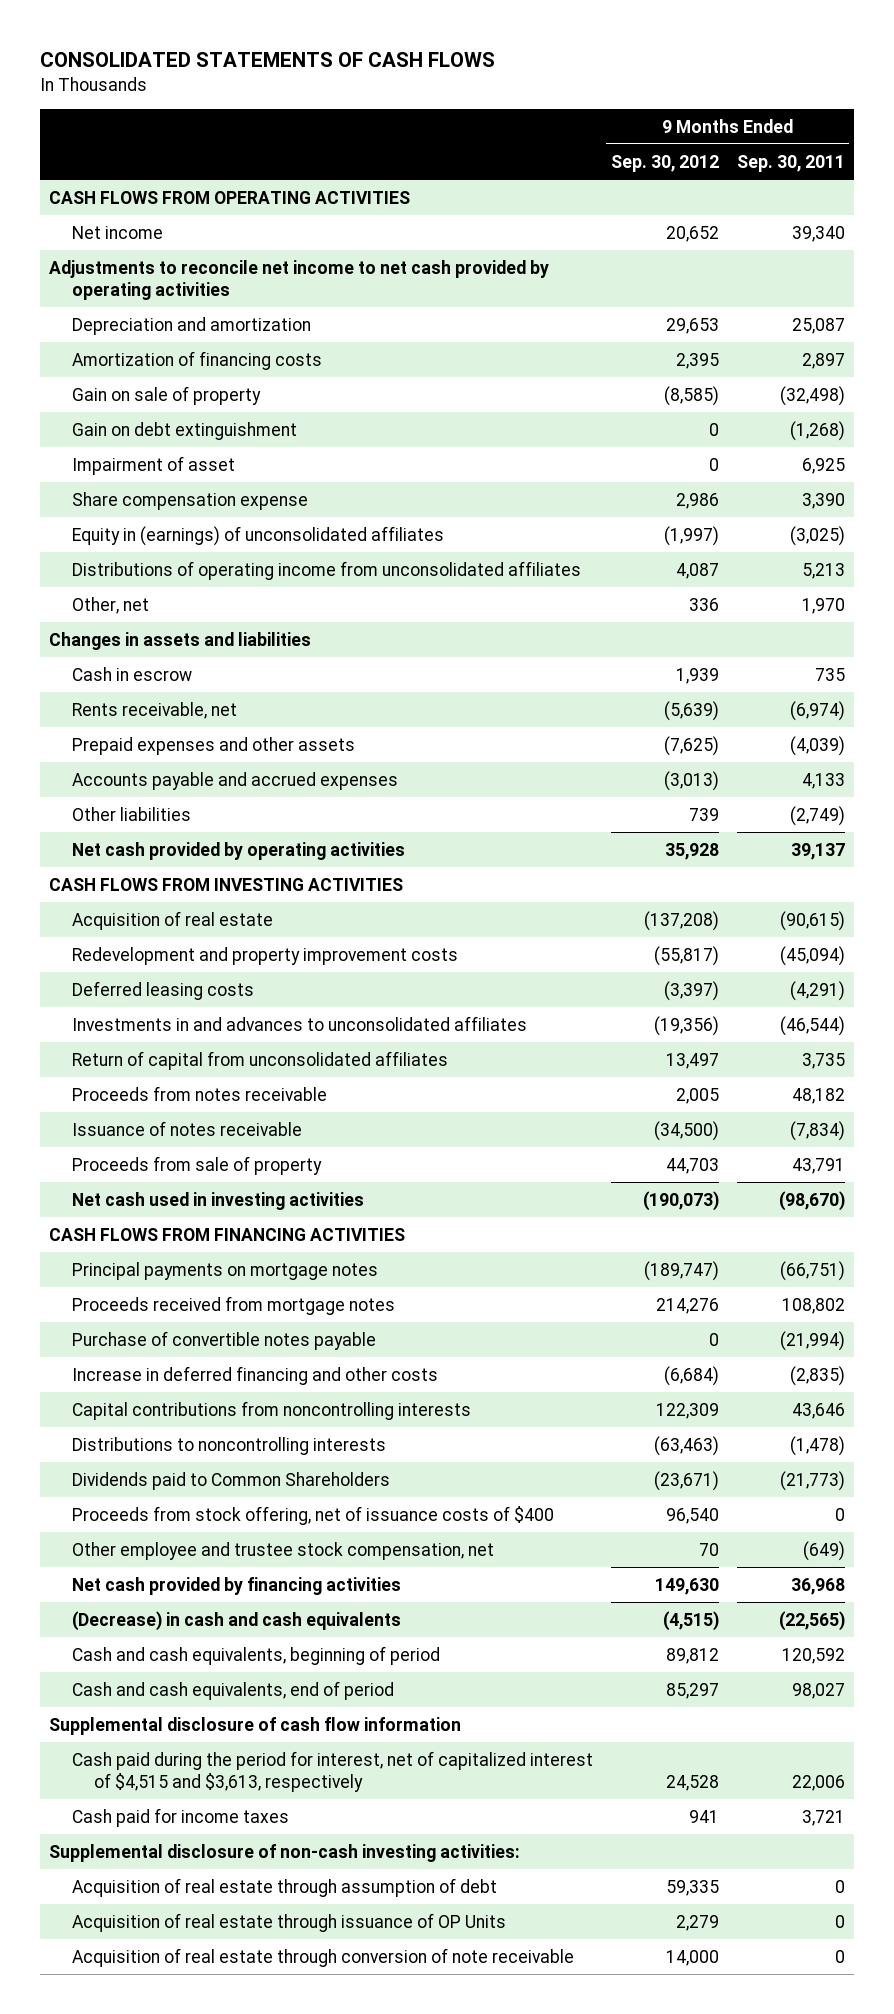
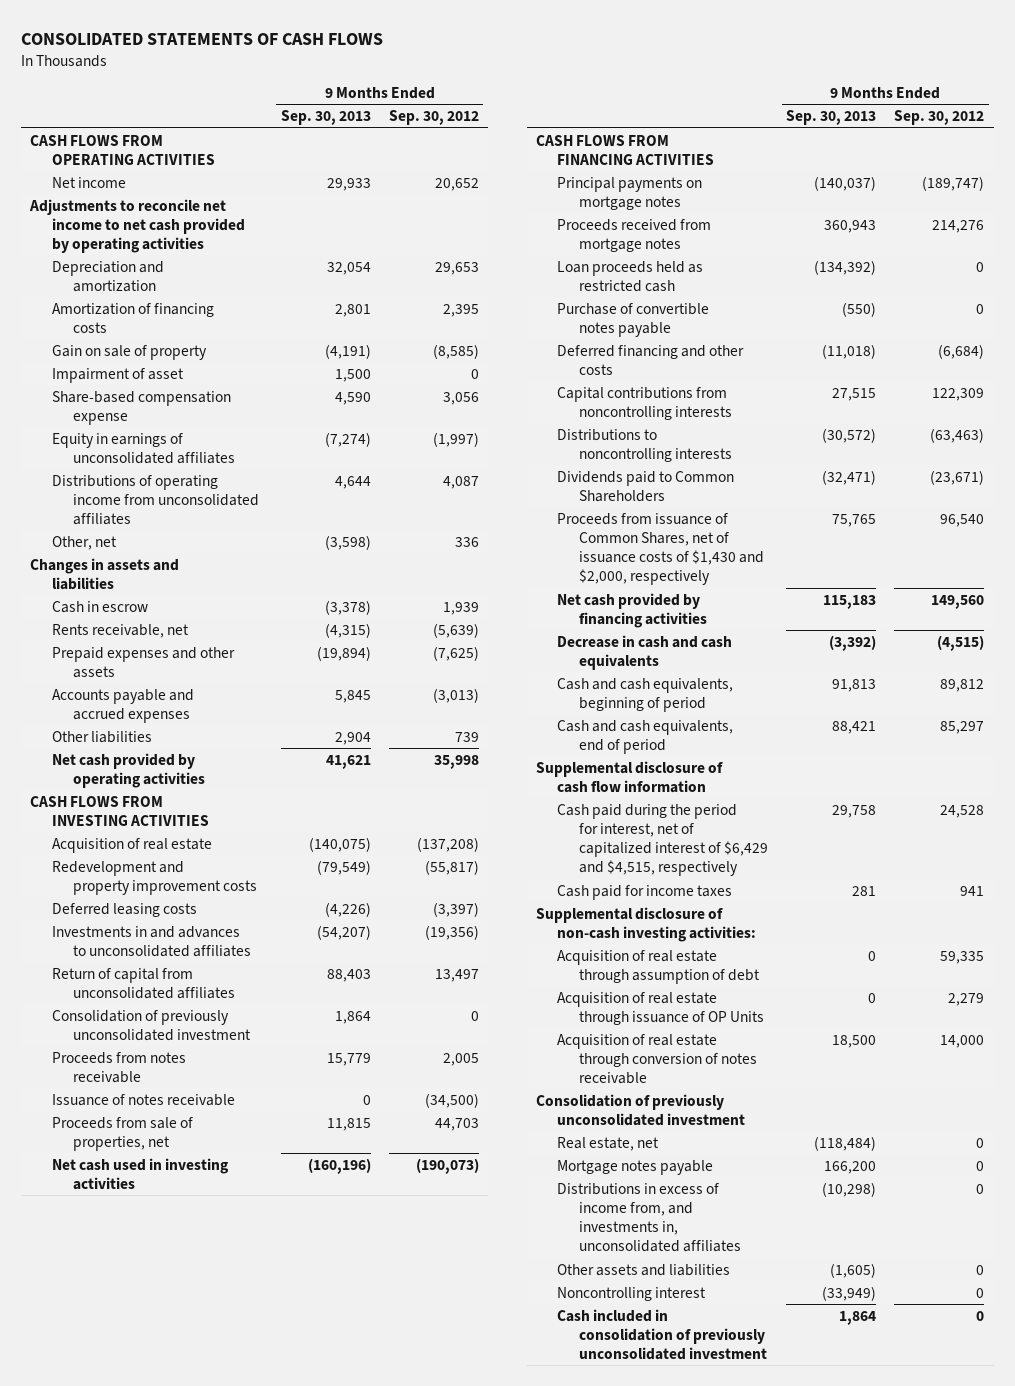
[736,154,845,172] Sep. 30, 2011 -> none
none -> [280,110,371,126] Sep. 30, 2013
[71,421,297,440] Gain on debt extinguishment -> none
[71,491,308,510] Share compensation expense -> [51,390,231,425] Share-based compensation expense
[675,492,719,509] 2,986 -> [442,391,479,405] 3,056
[71,525,444,546] Equity in (earnings) of unconsolidated affiliates -> [51,432,236,464] Equity in earnings of unconsolidated affiliates
[664,842,719,860] 35,928 -> [433,754,479,769] 35,998
none -> [51,1009,252,1041] Consolidation of previously unconsolidated investment
[71,1155,322,1175] Proceeds from sale of property -> [51,1116,193,1151] Proceeds from sale of properties, net
none -> [557,260,704,292] Loan proceeds held as restricted cash
[71,1365,438,1385] Increase in deferred financing and other costs -> [557,344,745,375] Deferred financing and other costs
[71,1541,494,1560] Other employee and trustee stock compensation, net -> none
[71,1505,554,1525] Proceeds from stock offering, net of issuance costs of $400 -> [557,512,764,586] Proceeds from issuance of Common Shares, net of issuance costs of $1,430 and $2,000, respectively
[654,1577,719,1595] 149,630 -> [931,594,985,609] 149,560
[71,1610,401,1631] (Decrease) in cash and cash equivalents -> [557,634,733,670] Decrease in cash and cash equivalents
[71,1750,593,1792] Cash paid during the period for interest, net of capitalized interest of $4,515 and $3,613, respectively -> [557,803,768,877] Cash paid during the period for interest, net of capitalized interest of $6,429 and $4,515, respectively
[71,1947,574,1967] Acquisition of real estate through conversion of note receivable -> [557,1033,757,1084] Acquisition of real estate through conversion of notes receivable
none -> [535,1093,746,1126] Consolidation of previously unconsolidated investment
none -> [557,1136,660,1151] Real estate, net
none -> [557,1159,714,1175] Mortgage notes payable
none -> [557,1182,741,1253] Distributions in excess of income from, and investments in, unconsolidated affiliates
none -> [557,1263,731,1276] Other assets and liabilities
none -> [557,1286,707,1301] Noncontrolling interest
none -> [557,1308,767,1360] Cash included in consolidation of previously unconsolidated investment

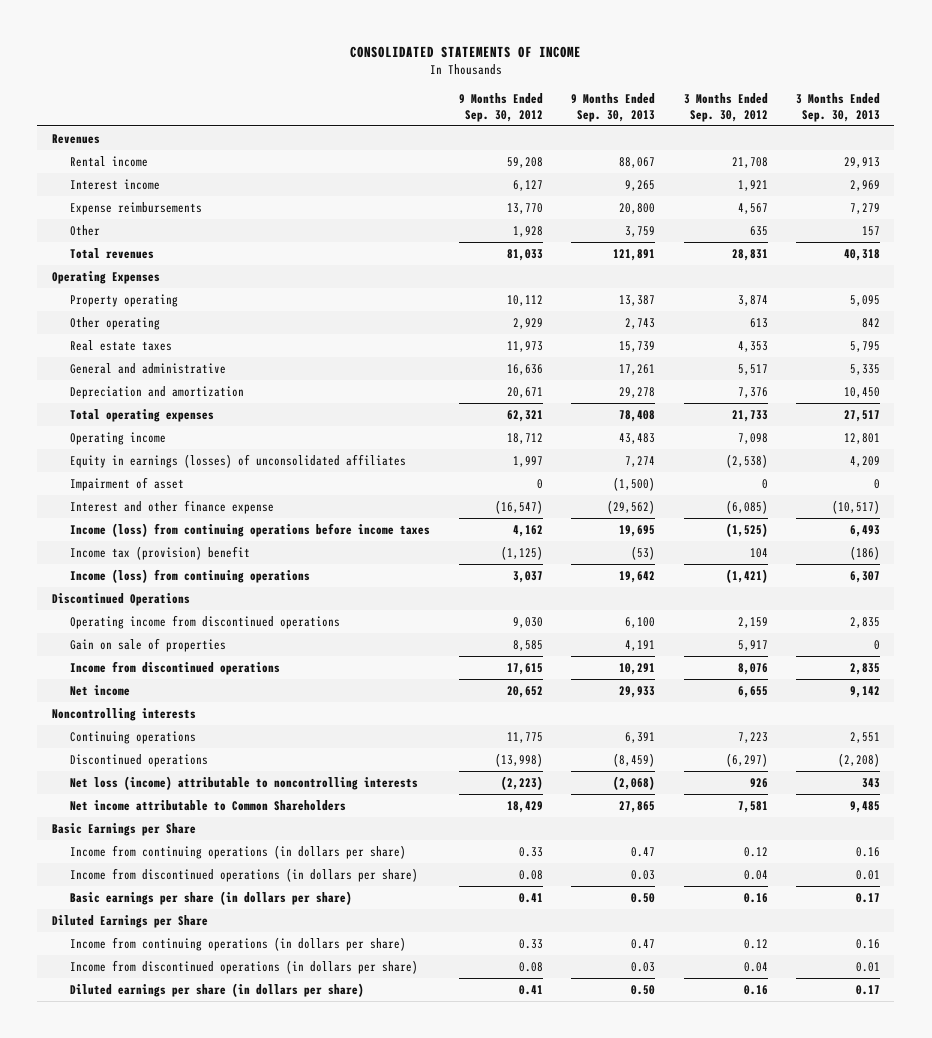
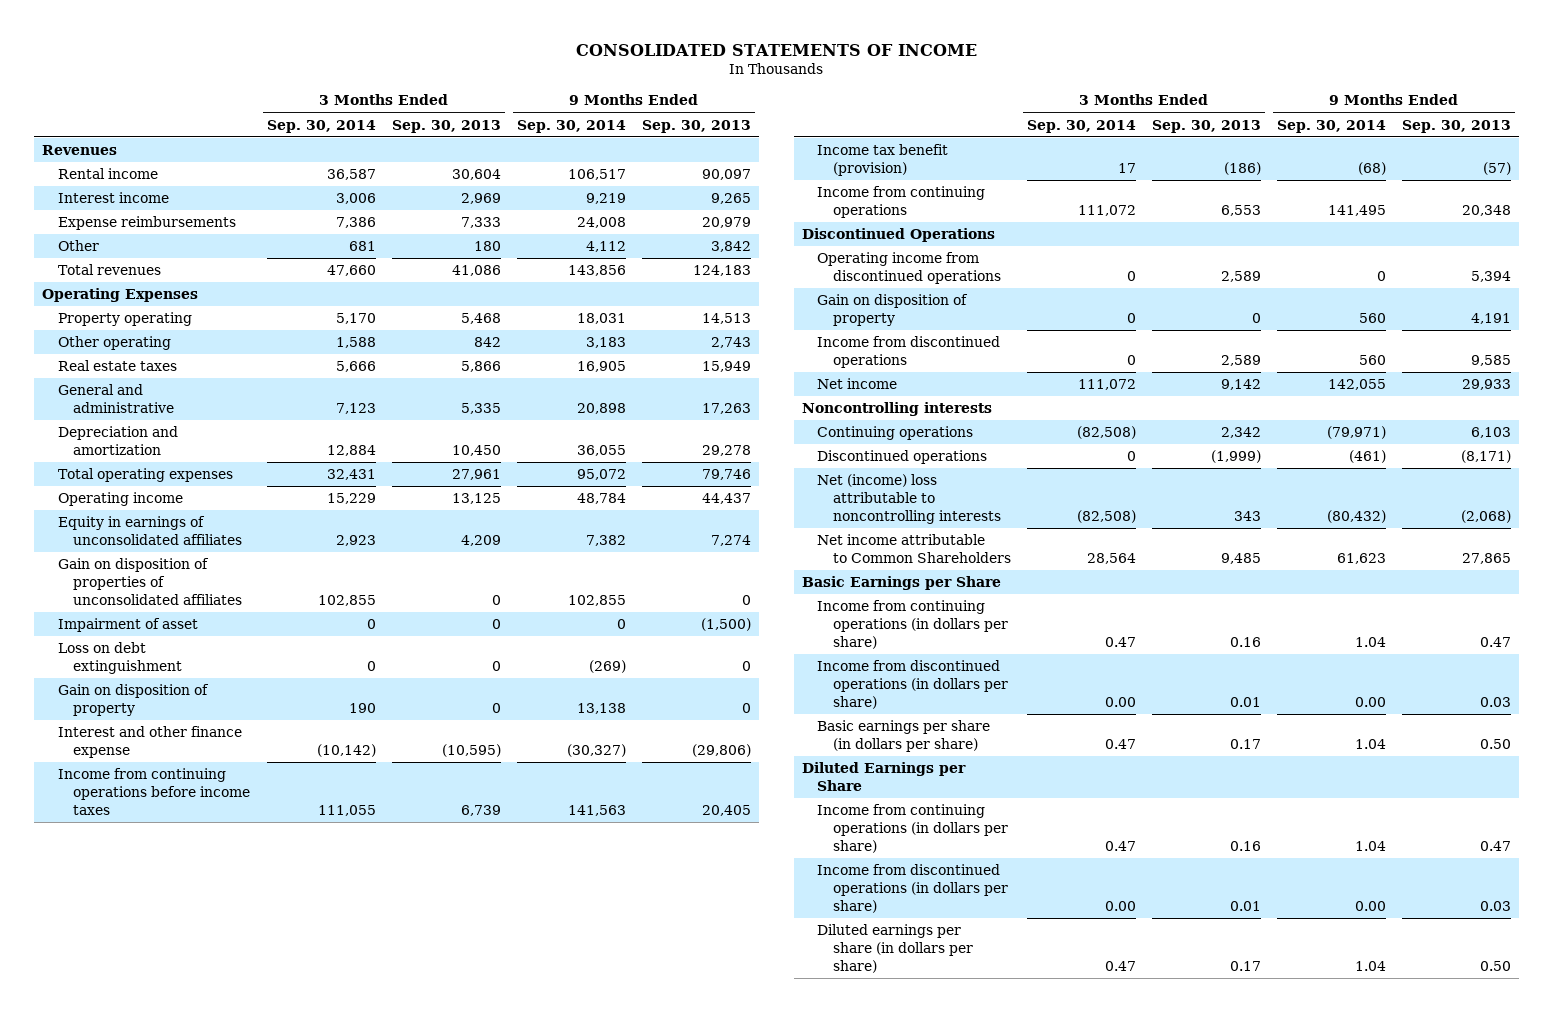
[458,92,543,122] 9 Months Ended Sep. 30, 2012 -> none
[683,92,768,122] 3 Months Ended Sep. 30, 2012 -> none
none -> [266,119,376,133] Sep. 30, 2014
none -> [517,119,627,133] Sep. 30, 2014
[619,157,656,169] 88,067 -> [702,169,752,181] 90,097
[843,157,880,169] 29,913 -> [452,169,502,181] 30,604
[619,203,656,215] 20,800 -> [702,217,752,229] 20,979
[849,203,880,215] 7,279 -> [461,217,502,229] 7,333
[625,226,656,238] 3,759 -> [711,241,752,253] 3,842
[861,226,880,237] 157 -> [474,241,502,252] 180
[613,249,656,262] 121,891 -> [693,265,752,277] 124,183
[843,249,880,262] 40,318 -> [452,265,502,277] 41,086
[619,295,656,307] 13,387 -> [702,313,752,325] 14,513
[849,295,880,307] 5,095 -> [461,313,502,325] 5,468
[619,341,656,353] 15,739 -> [702,361,752,373] 15,949
[849,341,880,353] 5,795 -> [461,361,502,373] 5,866
[619,364,656,376] 17,261 -> [702,402,752,414] 17,263
[619,410,656,423] 78,408 -> [702,469,752,481] 79,746
[843,410,880,423] 27,517 -> [452,469,502,481] 27,961
[619,433,656,445] 43,483 -> [702,493,752,505] 44,437
[843,433,880,445] 12,801 -> [452,493,502,505] 13,125
[70,454,407,469] Equity in earnings (losses) of unconsolidated affiliates -> [57,516,242,545] Equity in earnings of unconsolidated affiliates
none -> [57,558,242,605] Gain on disposition of properties of unconsolidated affiliates
none -> [57,642,182,674] Loss on debt extinguishment
none -> [57,684,209,716] Gain on disposition of property
[607,500,656,515] (29,562) -> [692,743,752,757] (29,806)
[831,500,880,515] (10,517) -> [442,743,502,757] (10,595)
[70,523,431,538] Income (loss) from continuing operations before income taxes -> [57,768,250,815] Income from continuing operations before income taxes
[619,525,656,538] 19,695 -> [702,804,752,816] 20,405
[849,525,880,538] 6,493 -> [461,804,502,816] 6,739
[70,546,251,561] Income tax (provision) benefit -> [817,144,949,176] Income tax benefit (provision)
[631,546,656,561] (53) -> [1482,161,1511,175] (57)
[70,569,311,584] Income (loss) from continuing operations -> [817,186,986,218] Income from continuing operations
[619,571,656,584] 19,642 -> [1461,204,1511,216] 20,348
[849,571,880,584] 6,307 -> [1220,204,1261,216] 6,553
[625,617,656,629] 6,100 -> [1470,270,1511,282] 5,394
[849,617,880,629] 2,835 -> [1220,270,1261,282] 2,589
[70,638,227,653] Gain on sale of properties -> [817,294,969,326] Gain on disposition of property
[619,663,656,676] 10,291 -> [1470,354,1511,366] 9,585
[849,663,880,676] 2,835 -> [1220,354,1261,366] 2,589
[625,732,656,744] 6,391 -> [1470,427,1511,439] 6,103
[849,732,880,744] 2,551 -> [1220,427,1261,439] 2,342
[613,753,656,768] (8,459) -> [1460,450,1511,464] (8,171)
[837,753,880,768] (2,208) -> [1210,450,1261,464] (1,999)
[70,776,419,791] Net loss (income) attributable to noncontrolling interests -> [817,474,1001,524] Net (income) loss attributable to noncontrolling interests

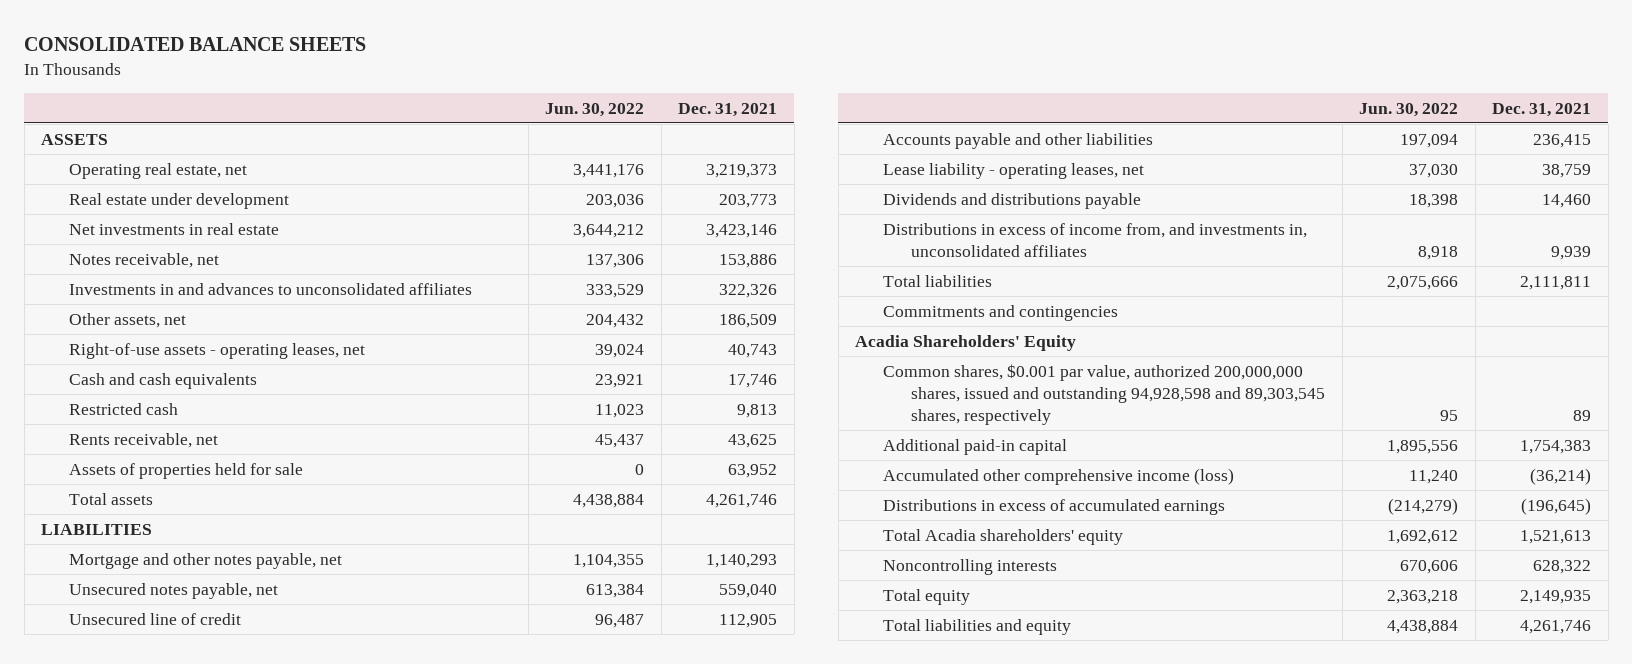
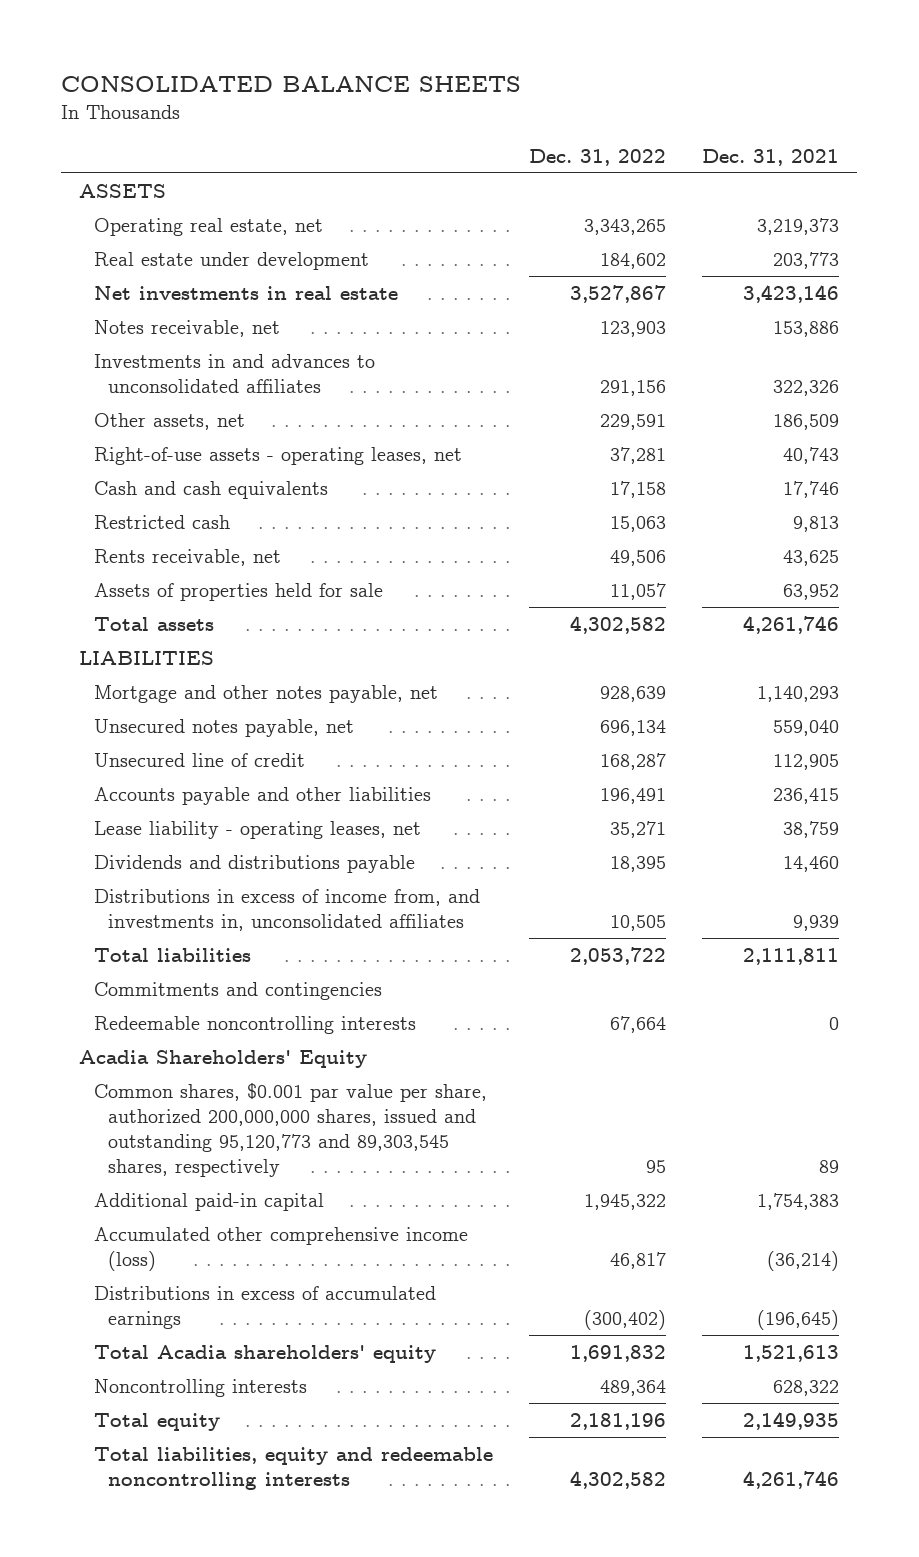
[545,102,645,117] Jun. 30, 2022 -> none
none -> [528,149,666,167] Dec. 31, 2022
none -> [93,1015,416,1034] Redeemable noncontrolling interests
[883,363,1325,426] Common shares, $0.001 par value, authorized 200,000,000 shares, issued and outstanding 94,928,598 and 89,303,545 shares, respectively -> [93,1082,487,1177] Common shares, $0.001 par value per share, authorized 200,000,000 shares, issued and outstanding 95,120,773 and 89,303,545 shares, respectively
[883,618,1072,635] Total liabilities and equity -> [93,1446,493,1490] Total liabilities, equity and redeemable noncontrolling interests

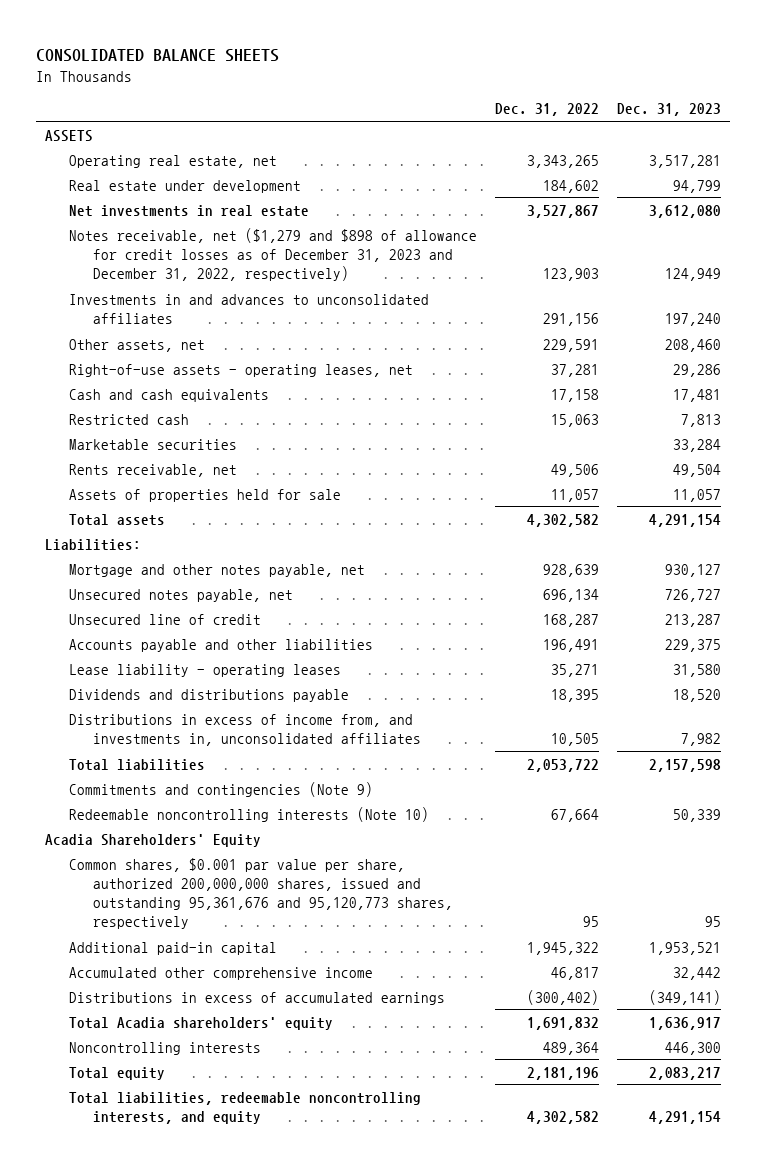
[702,149,840,167] Dec. 31, 2021 -> none
none -> [617,103,722,117] Dec. 31, 2023
[93,319,280,337] Notes receivable, net -> [69,227,478,281] Notes receivable, net ($1,279 and $898 of allowance for credit losses as of December 31, 2023 and December 31, 2022, respectively)
none -> [69,438,238,450] Marketable securities
[79,650,215,665] LIABILITIES -> [45,538,142,551] Liabilities:
[93,820,421,839] Lease liability - operating leases, net -> [69,663,342,677] Lease liability - operating leases
[93,981,382,1000] Commitments and contingencies -> [69,781,374,797] Commitments and contingencies (Note 9)
[93,1015,416,1034] Redeemable noncontrolling interests -> [69,806,430,822] Redeemable noncontrolling interests (Note 10)
[93,1082,487,1177] Common shares, $0.001 par value per share, authorized 200,000,000 shares, issued and outstanding 95,120,773 and 89,303,545 shares, respectively -> [69,857,454,930] Common shares, $0.001 par value per share, authorized 200,000,000 shares, issued and outstanding 95,361,676 and 95,120,773 shares, respectively
[93,1226,468,1271] Accumulated other comprehensive income (loss) -> [69,966,374,980] Accumulated other comprehensive income
[93,1446,493,1490] Total liabilities, equity and redeemable noncontrolling interests -> [69,1091,422,1124] Total liabilities, redeemable noncontrolling interests, and equity

